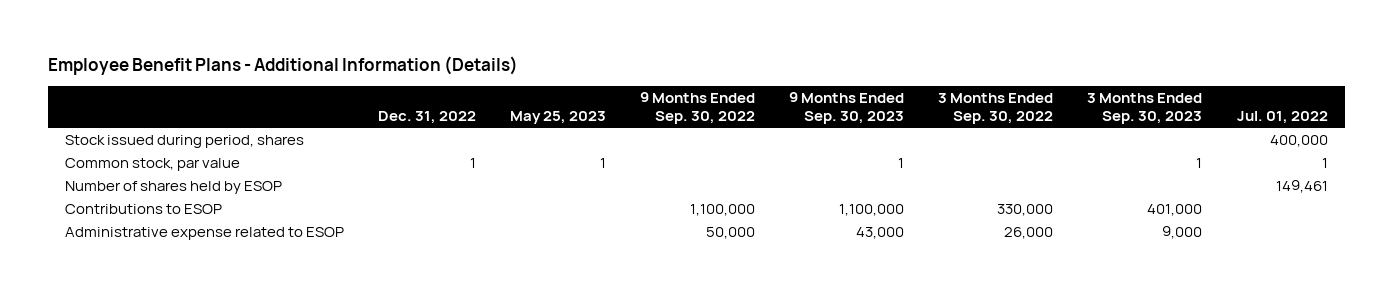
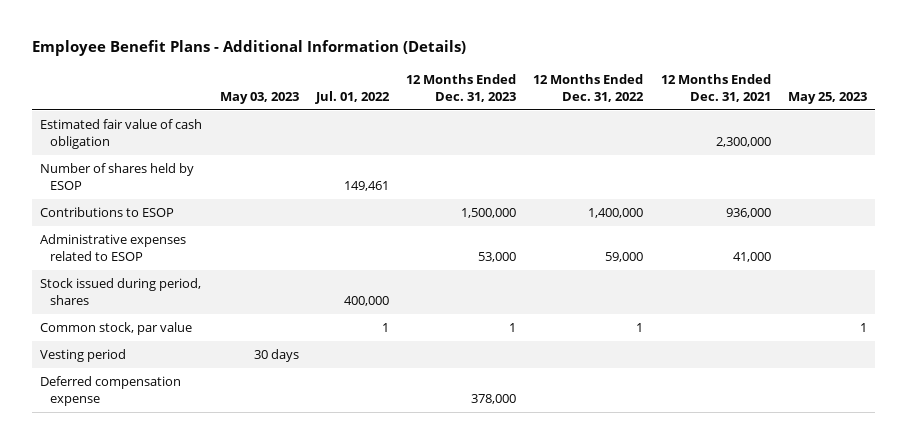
[377,111,476,125] Dec. 31, 2022 -> none
[640,92,756,125] 9 Months Ended Sep. 30, 2022 -> none
[789,92,905,125] 9 Months Ended Sep. 30, 2023 -> none
[938,93,1054,125] 3 Months Ended Sep. 30, 2022 -> none
[1087,93,1203,125] 3 Months Ended Sep. 30, 2023 -> none
none -> [219,91,299,104] May 03, 2023
none -> [406,73,517,102] 12 Months Ended Dec. 31, 2023
none -> [533,73,645,102] 12 Months Ended Dec. 31, 2022
none -> [660,73,771,102] 12 Months Ended Dec. 31, 2021
none -> [40,119,203,150] Estimated fair value of cash obligation
[64,227,344,241] Administrative expense related to ESOP -> [40,234,187,262] Administrative expenses related to ESOP
[64,135,304,149] Stock issued during period, shares -> [40,278,202,306] Stock issued during period, shares
[64,158,240,172] Common stock, par value -> [40,322,193,336] Common stock, par value
none -> [40,349,127,363] Vesting period
none -> [40,376,182,407] Deferred compensation expense

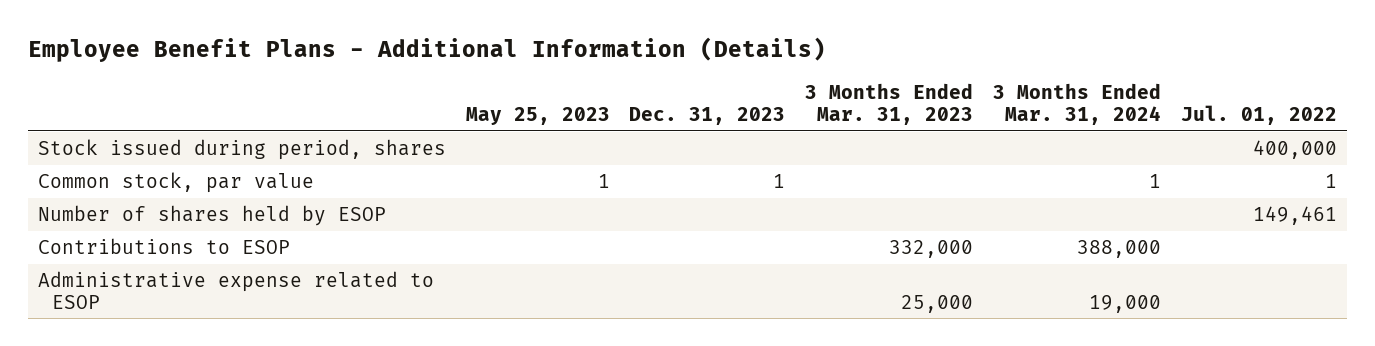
[219,91,299,104] May 03, 2023 -> none
[406,73,517,102] 12 Months Ended Dec. 31, 2023 -> none
[533,73,645,102] 12 Months Ended Dec. 31, 2022 -> none
[660,73,771,102] 12 Months Ended Dec. 31, 2021 -> none
none -> [629,106,786,125] Dec. 31, 2023
none -> [805,83,974,125] 3 Months Ended Mar. 31, 2023
none -> [993,83,1162,125] 3 Months Ended Mar. 31, 2024
[40,119,203,150] Estimated fair value of cash obligation -> none
[40,234,187,262] Administrative expenses related to ESOP -> none
[40,349,127,363] Vesting period -> none
[40,376,182,407] Deferred compensation expense -> none
[40,163,195,191] Number of shares held by ESOP -> [37,204,386,226] Number of shares held by ESOP
[40,207,175,218] Contributions to ESOP -> [37,237,290,254] Contributions to ESOP
none -> [37,270,434,309] Administrative expense related to ESOP

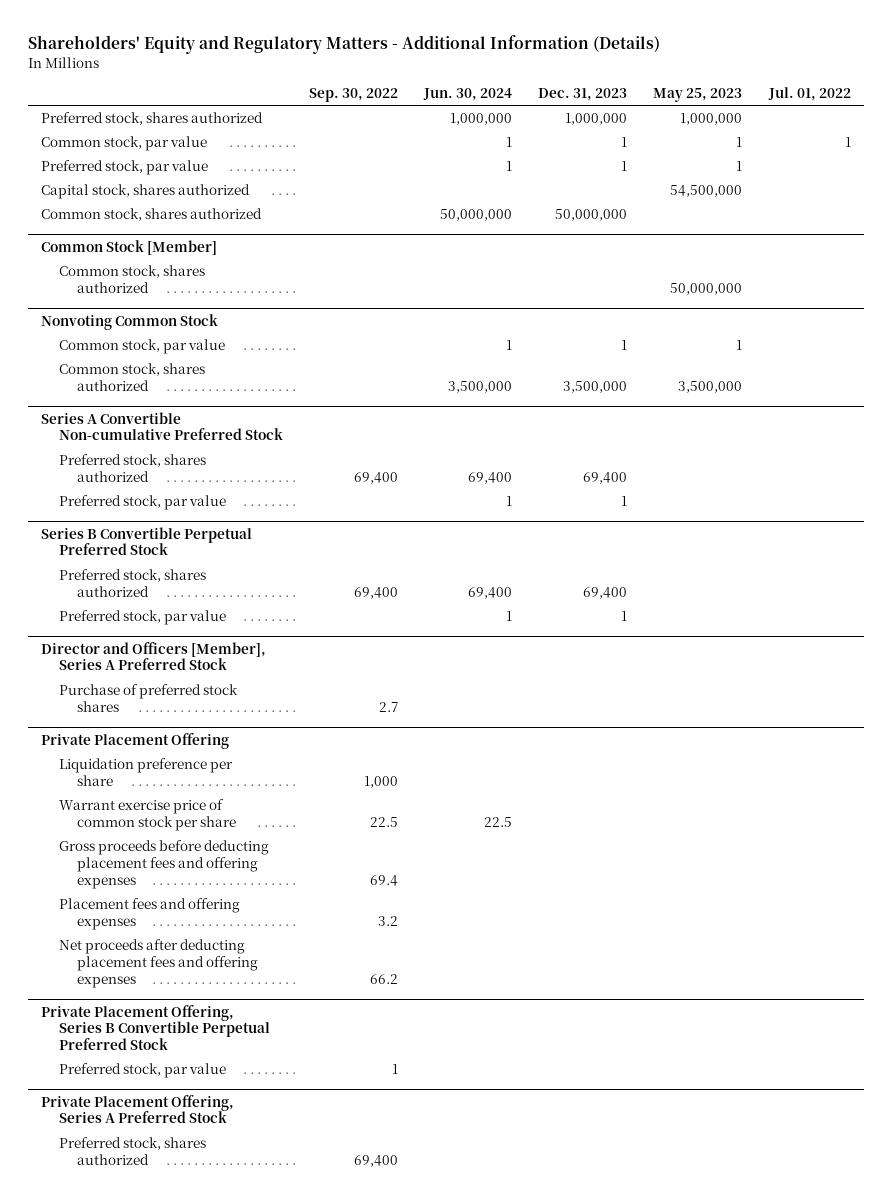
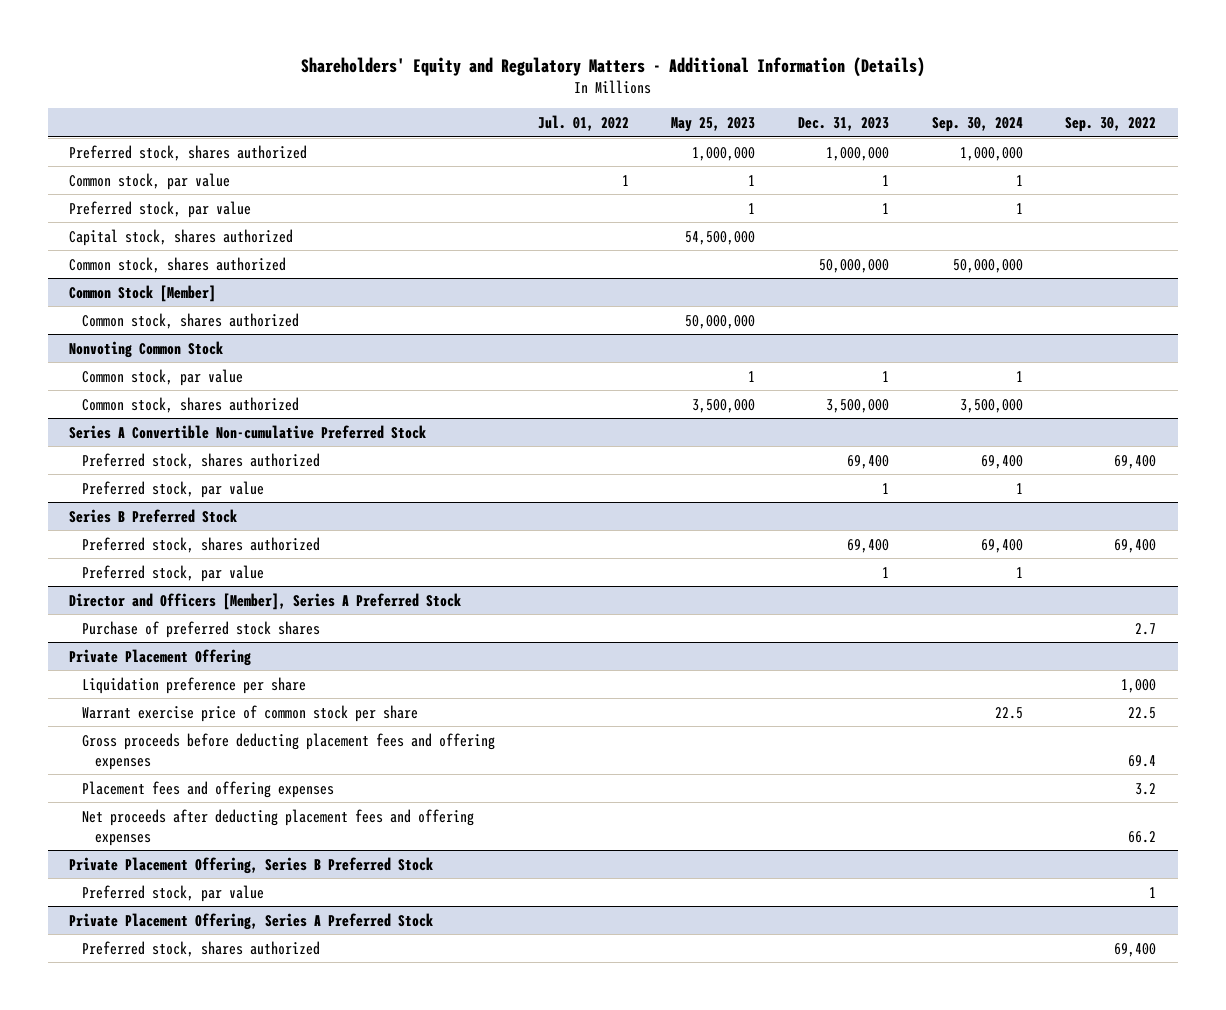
[423,88,513,102] Jun. 30, 2024 -> none
none -> [931,116,1023,132] Sep. 30, 2024
[41,526,253,556] Series B Convertible Perpetual Preferred Stock -> [69,508,238,523] Series B Preferred Stock
[41,1004,271,1051] Private Placement Offering, Series B Convertible Perpetual Preferred Stock -> [69,856,434,874] Private Placement Offering, Series B Preferred Stock

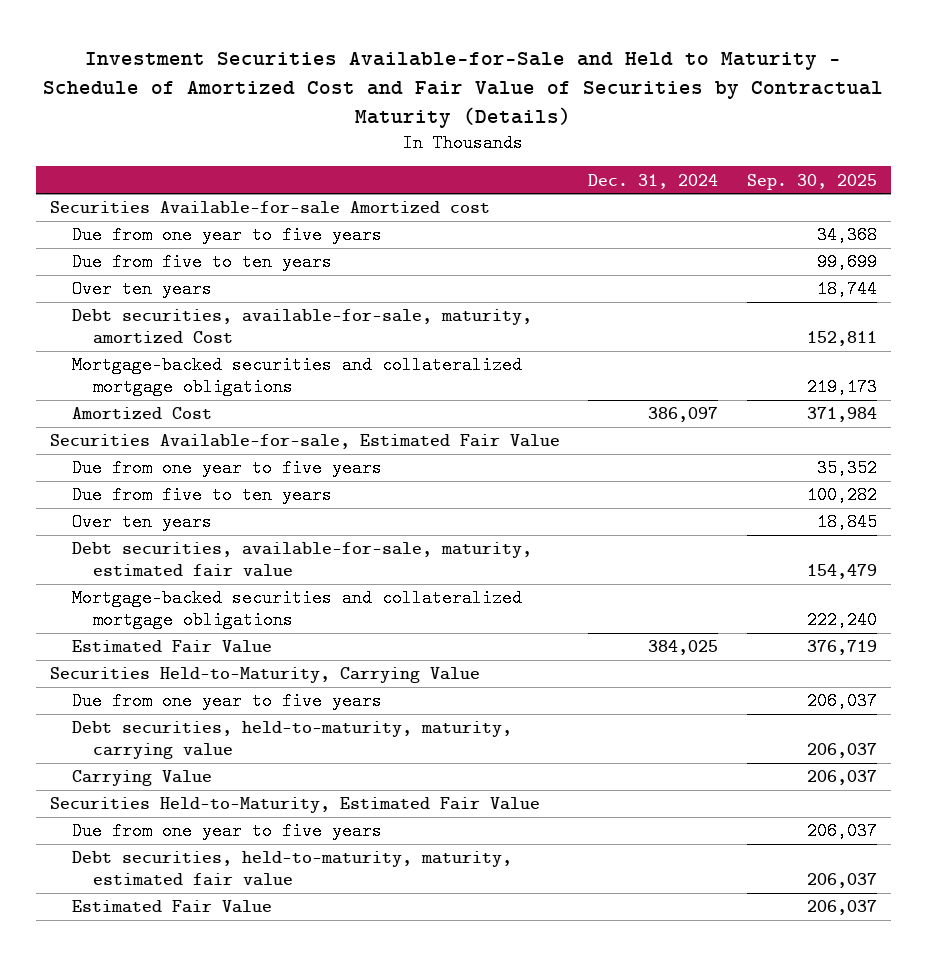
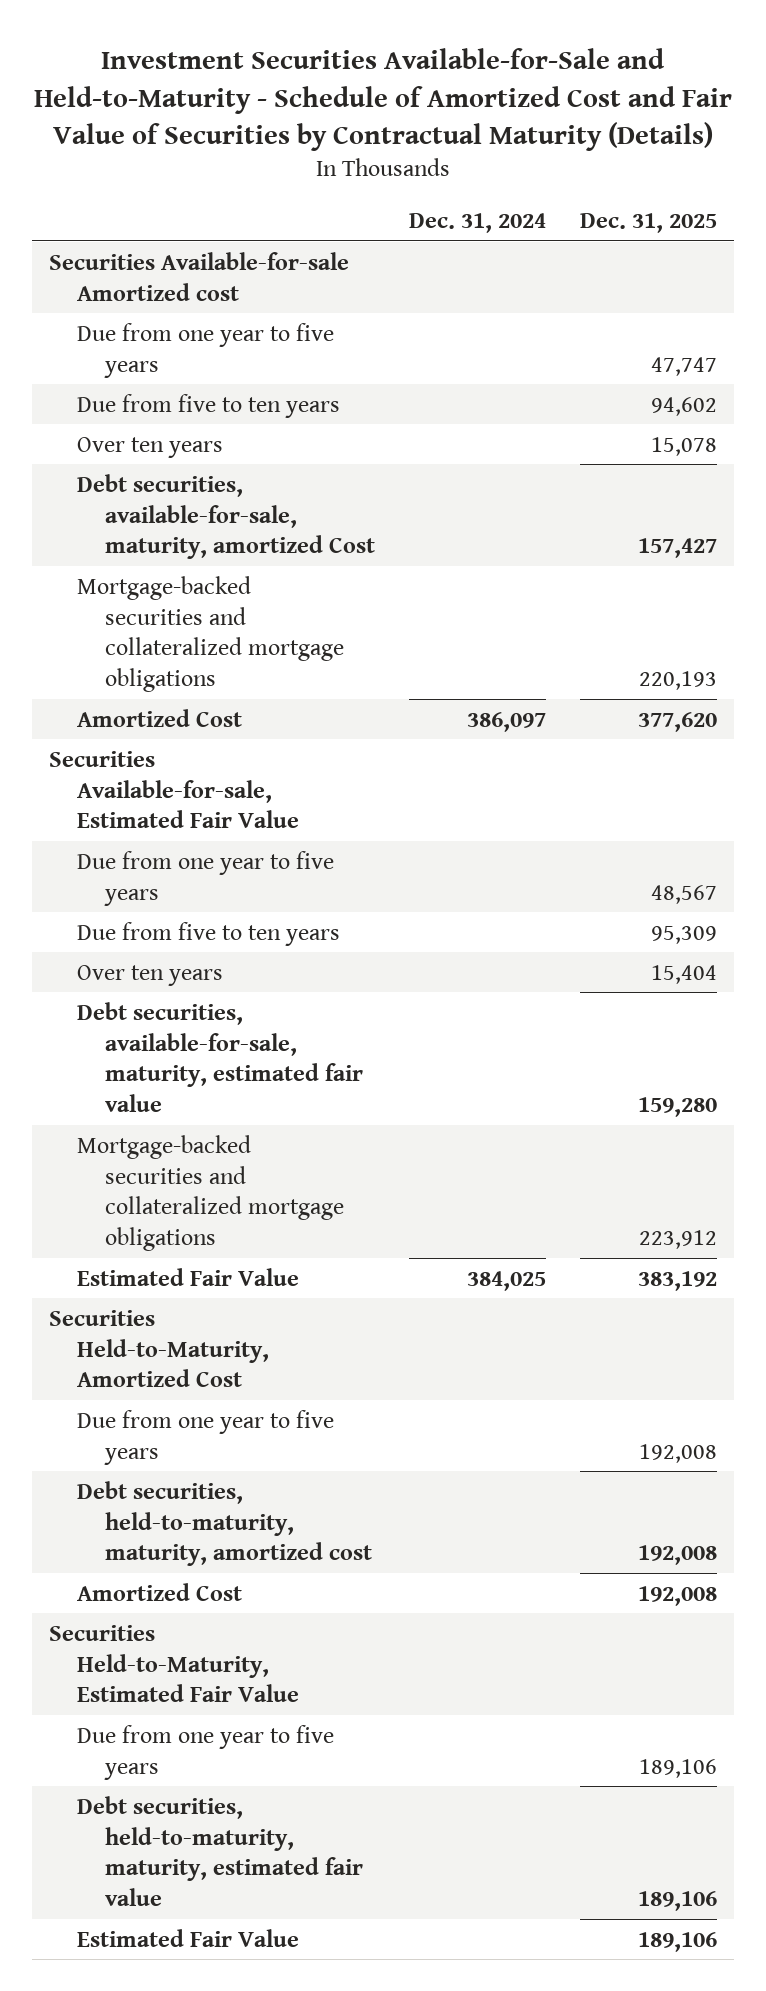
[43,52,884,128] Investment Securities Available-for-Sale and Held to Maturity - Schedule of Amortized Cost and Fair Value of Securities by Contractual Maturity (Details) -> [34,48,733,152] Investment Securities Available-for-Sale and Held-to-Maturity - Schedule of Amortized Cost and Fair Value of Securities by Contractual Maturity (Details)
[746,173,877,190] Sep. 30, 2025 -> none
none -> [580,213,718,234] Dec. 31, 2025
[50,667,481,684] Securities Held-to-Maturity, Carrying Value -> [49,1309,270,1388] Securities Held-to-Maturity, Amortized Cost
[71,721,512,759] Debt securities, held-to-maturity, maturity, carrying value -> [77,1480,373,1567] Debt securities, held-to-maturity, maturity, amortized cost
[71,770,212,787] Carrying Value -> [77,1582,243,1601] Amortized Cost

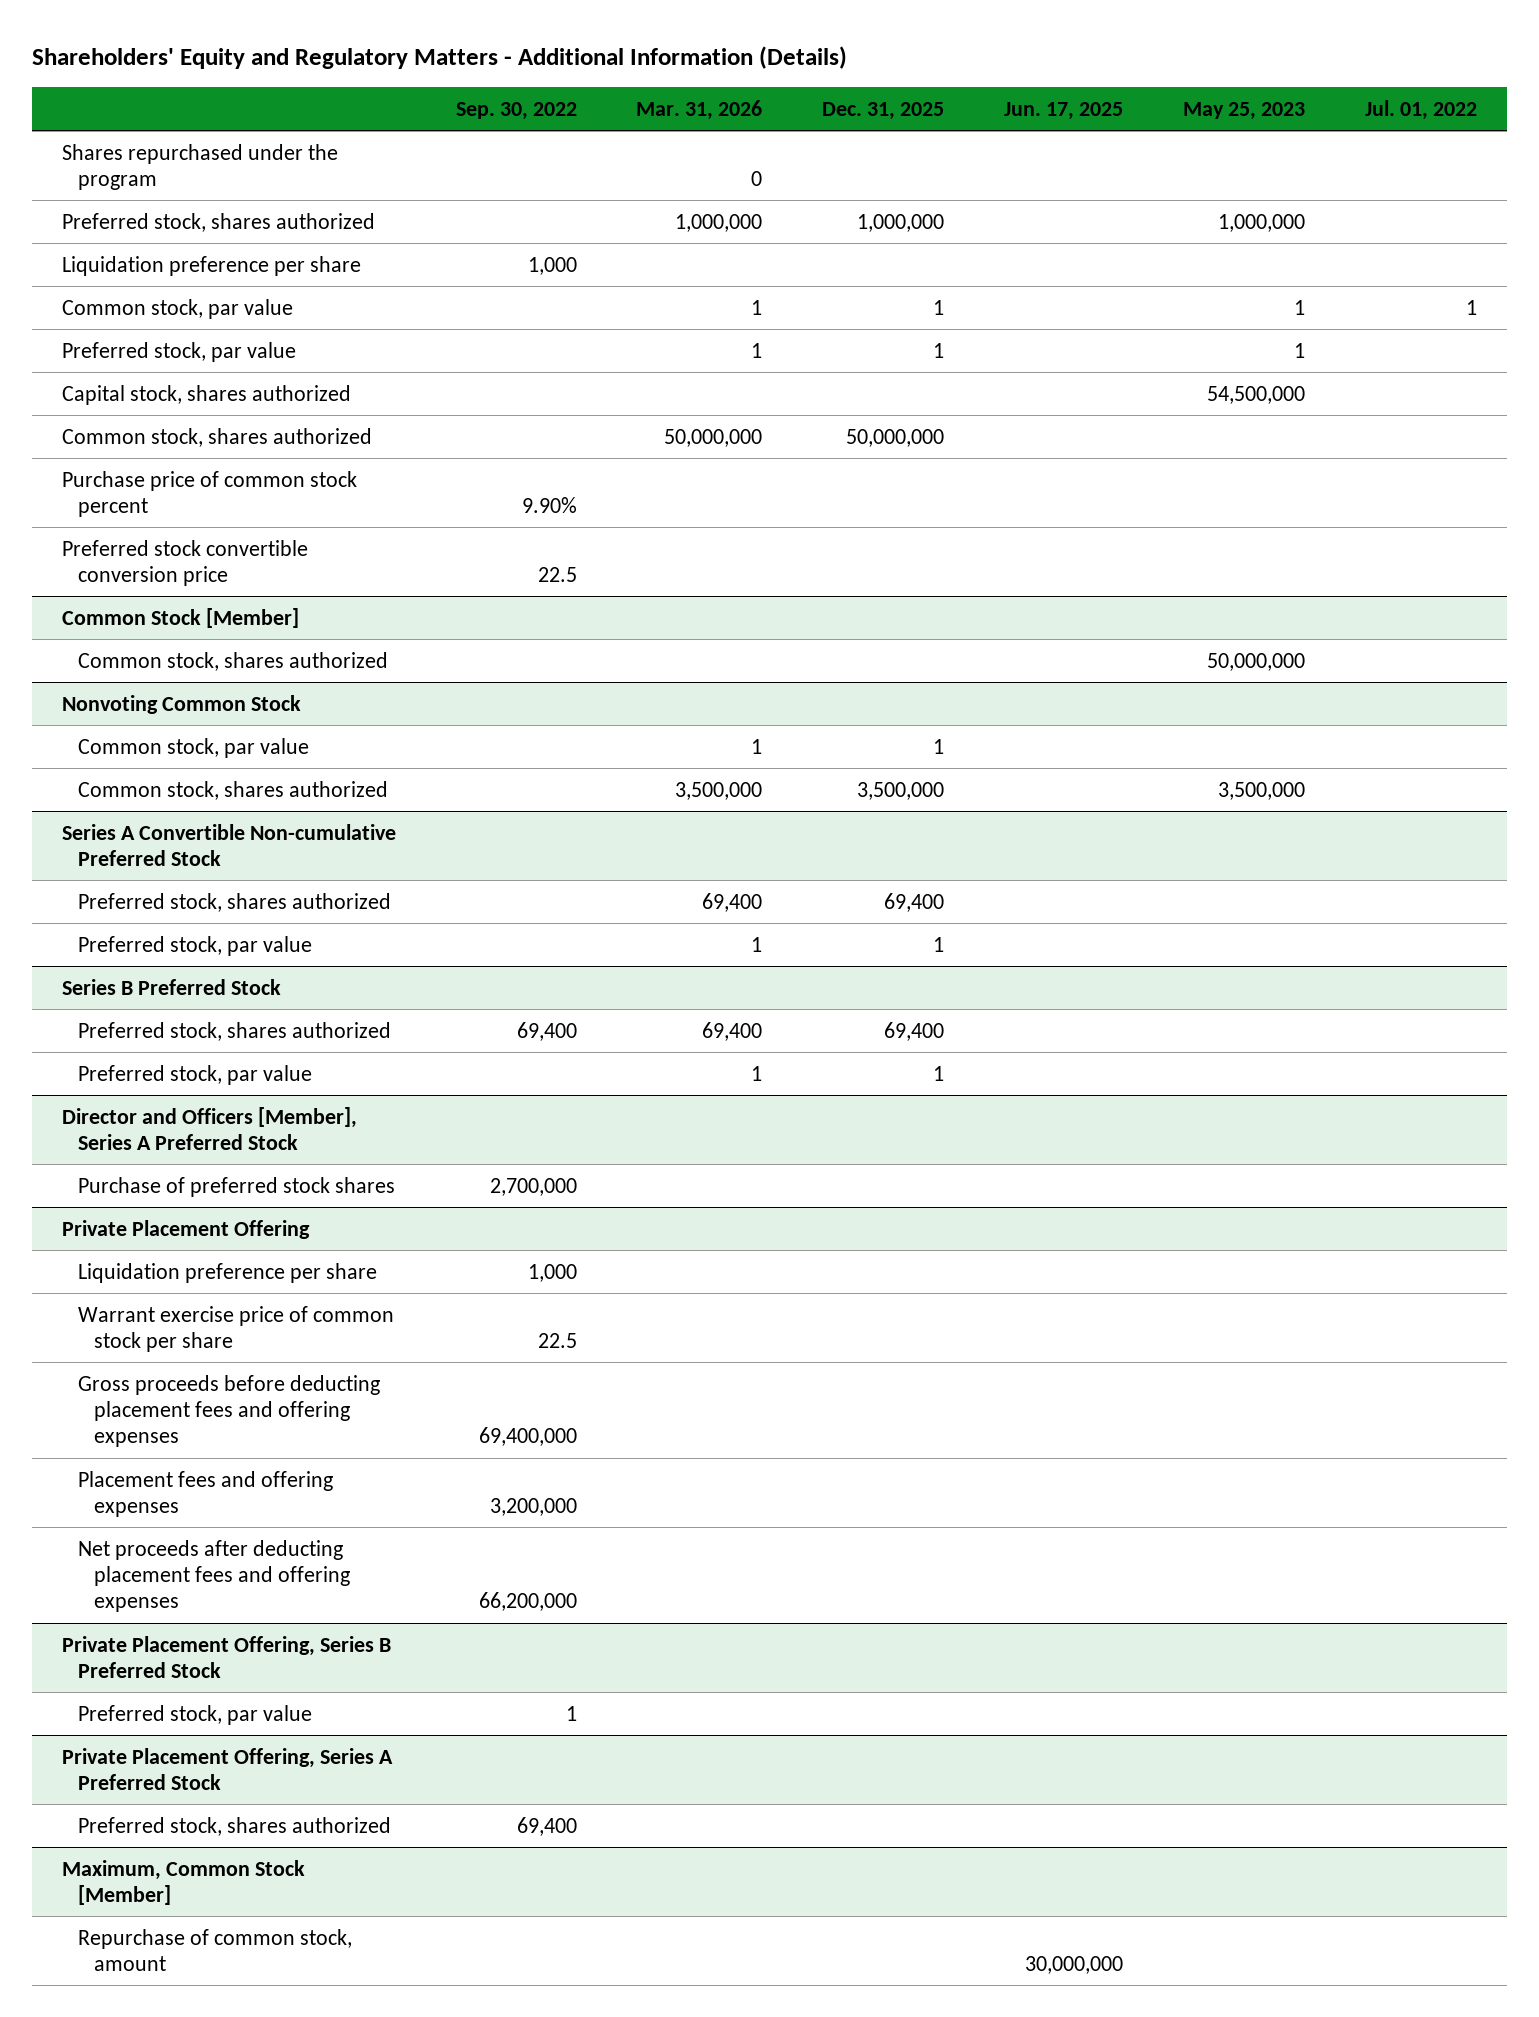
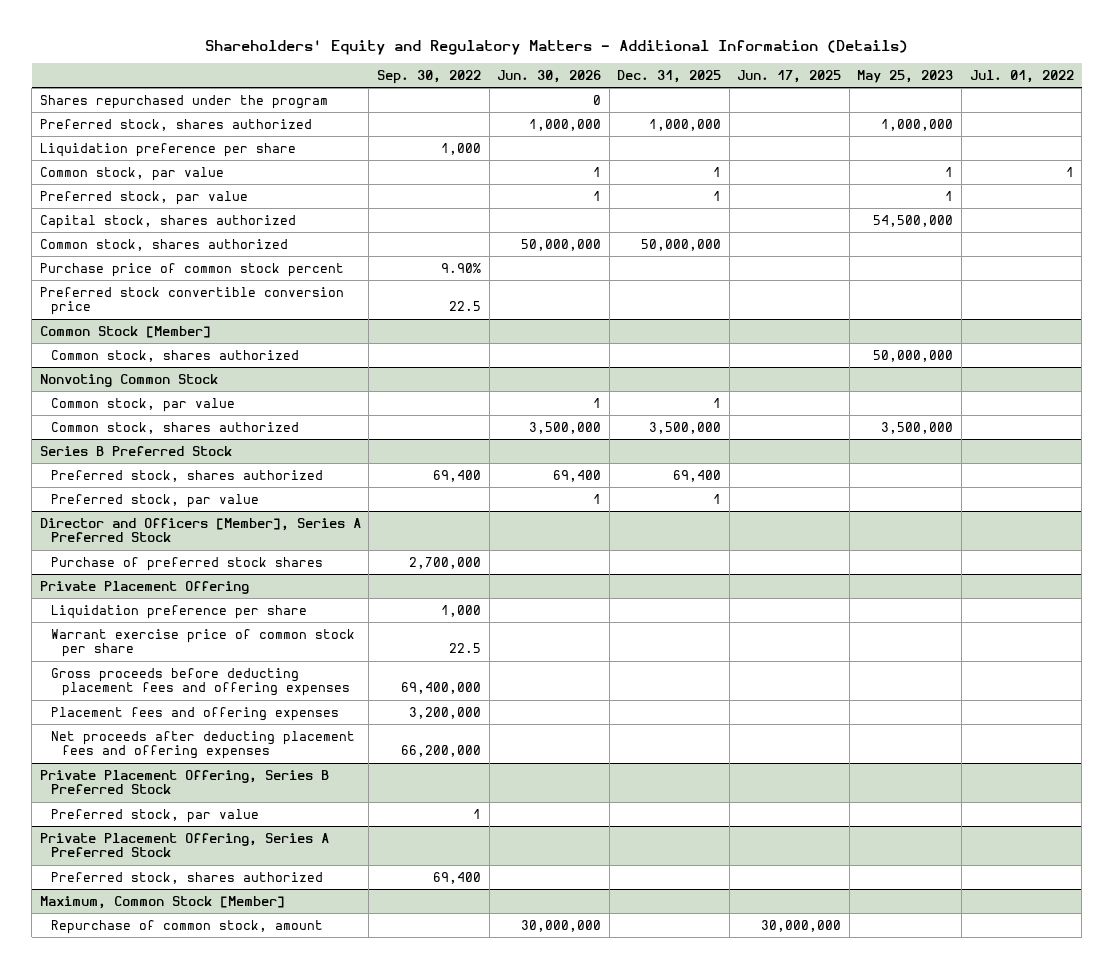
[636,99,763,120] Mar. 31, 2026 -> none
none -> [497,69,602,83] Jun. 30, 2026
[61,823,396,867] Series A Convertible Non-cumulative Preferred Stock -> none
[77,892,391,912] Preferred stock, shares authorized -> none
[77,935,312,956] Preferred stock, par value -> none

